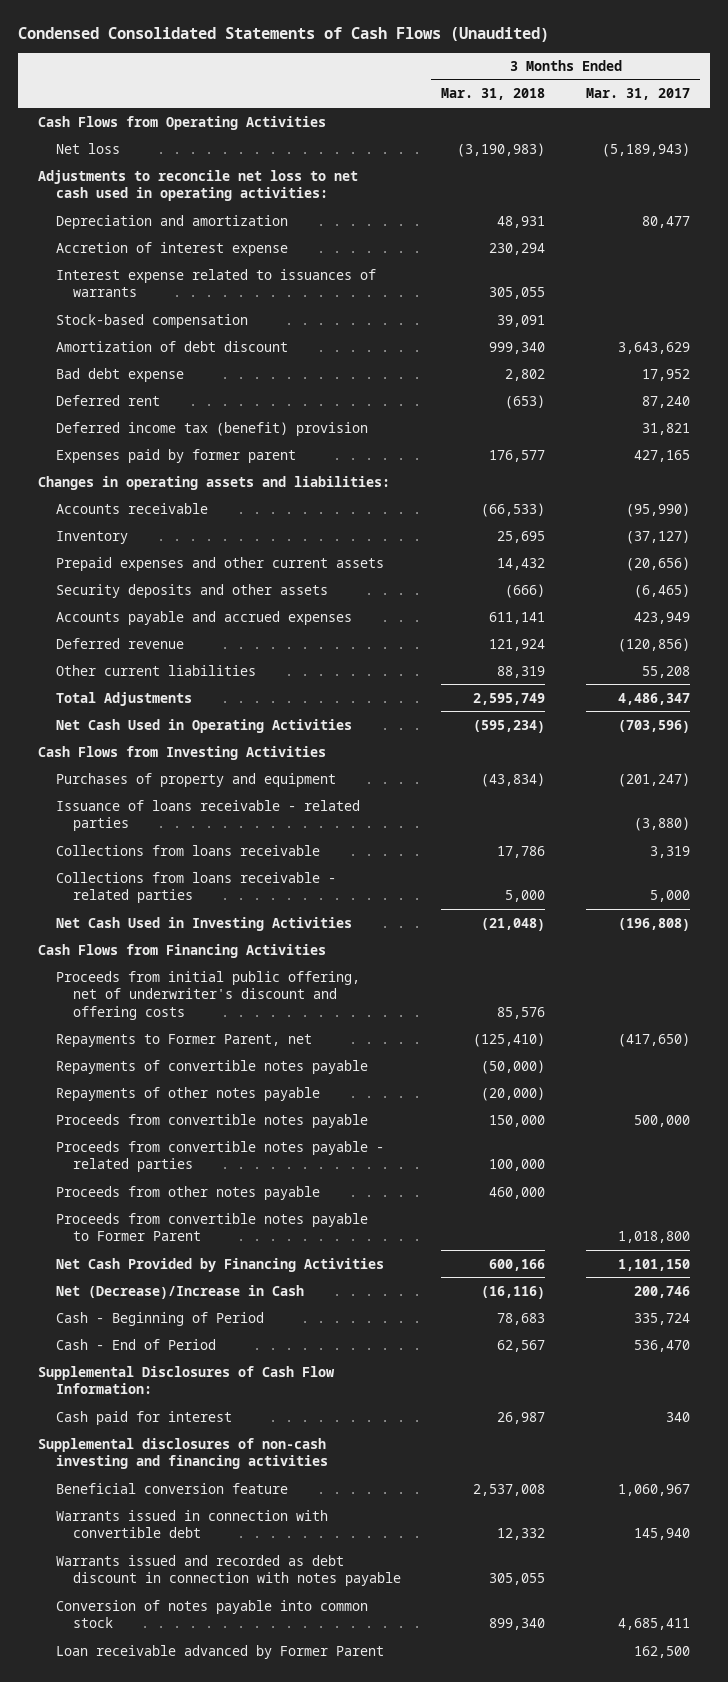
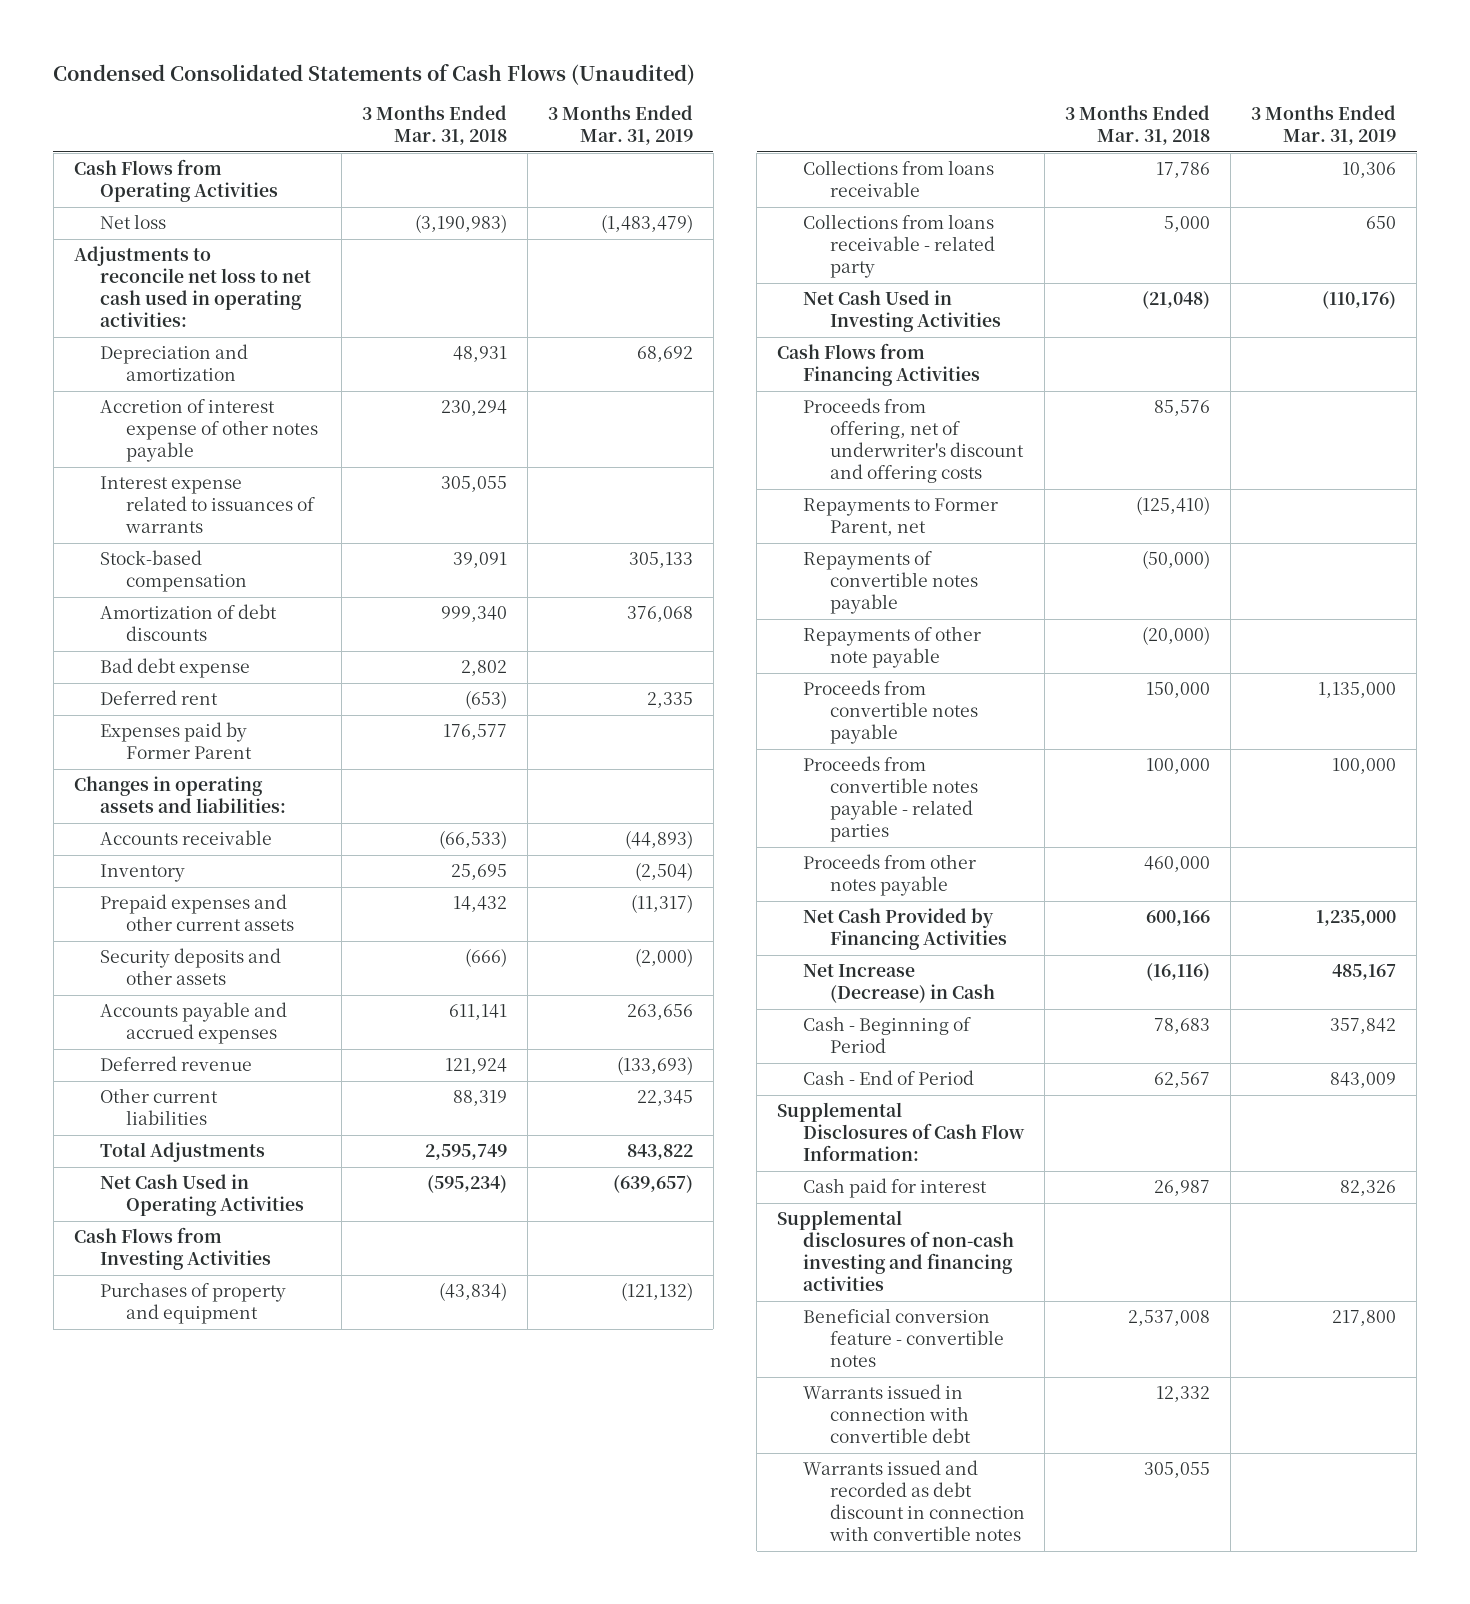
[585,88,690,101] Mar. 31, 2017 -> none
none -> [547,105,693,146] 3 Months Ended Mar. 31, 2019
[55,241,288,256] Accretion of interest expense -> [99,399,319,463] Accretion of interest expense of other notes payable
[55,340,288,352] Amortization of debt discount -> [99,604,277,642] Amortization of debt discounts
[55,421,368,436] Deferred income tax (benefit) provision -> none
[55,448,296,463] Expenses paid by former parent -> [99,722,253,760] Expenses paid by Former Parent
[55,799,360,832] Issuance of loans receivable - related parties -> none
[55,871,336,904] Collections from loans receivable - related parties -> [803,214,995,279] Collections from loans receivable - related party
[55,970,360,1020] Proceeds from initial public offering, net of underwriter's discount and offering costs -> [803,398,1024,484] Proceeds from offering, net of underwriter's discount and offering costs
[55,1086,320,1101] Repayments of other notes payable -> [803,626,982,669] Repayments of other note payable
[55,1212,368,1242] Proceeds from convertible notes payable to Former Parent -> none
[55,1284,304,1299] Net (Decrease)/Increase in Cash -> [803,964,995,1004] Net Increase (Decrease) in Cash
[55,1482,288,1494] Beneficial conversion feature -> [803,1308,1004,1368] Beneficial conversion feature - convertible notes
[55,1599,368,1629] Conversion of notes payable into common stock -> none
[55,1644,384,1659] Loan receivable advanced by Former Parent -> none
[55,1554,402,1587] Warrants issued and recorded as debt discount in connection with notes payable -> [803,1460,1025,1542] Warrants issued and recorded as debt discount in connection with convertible notes

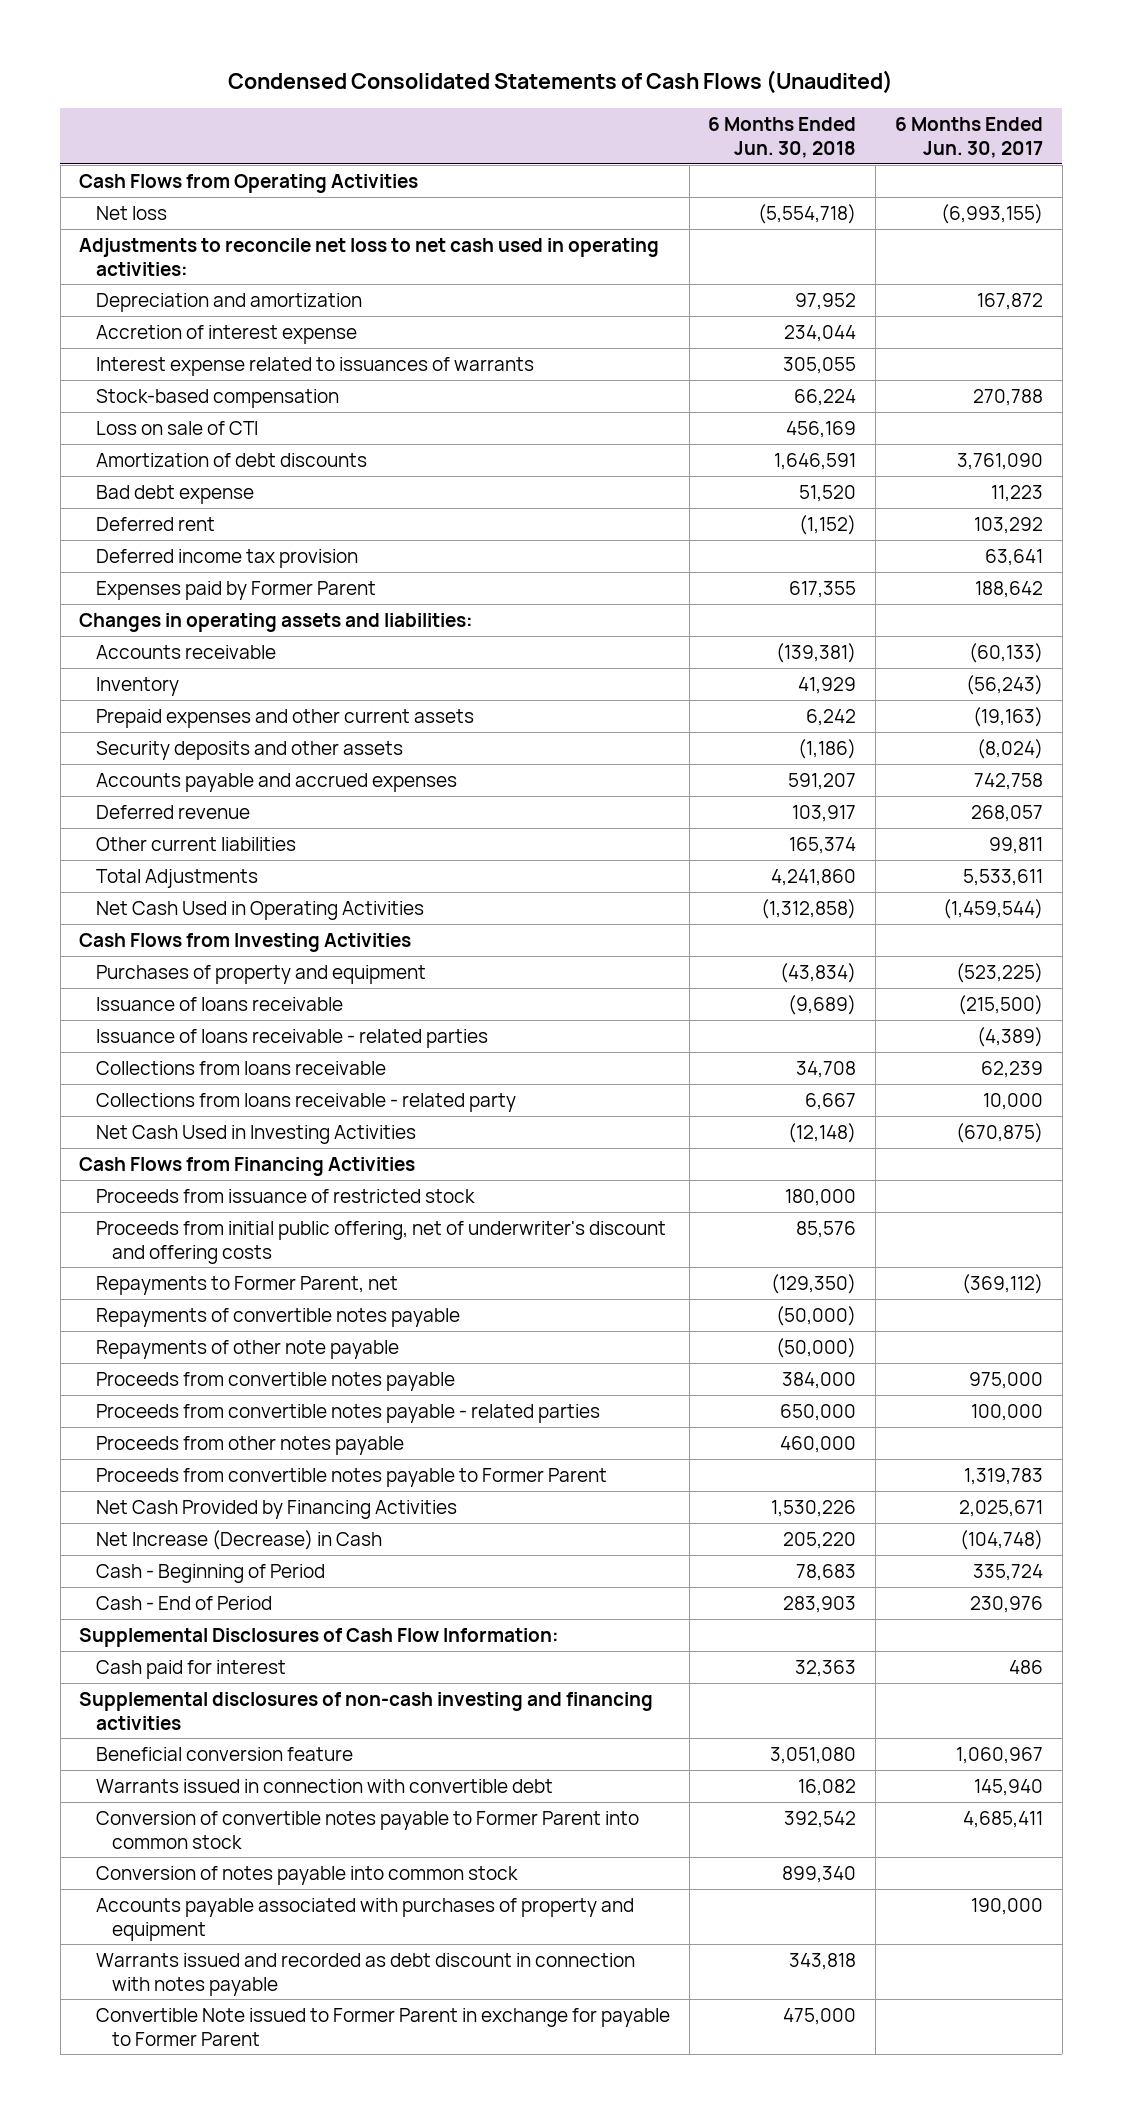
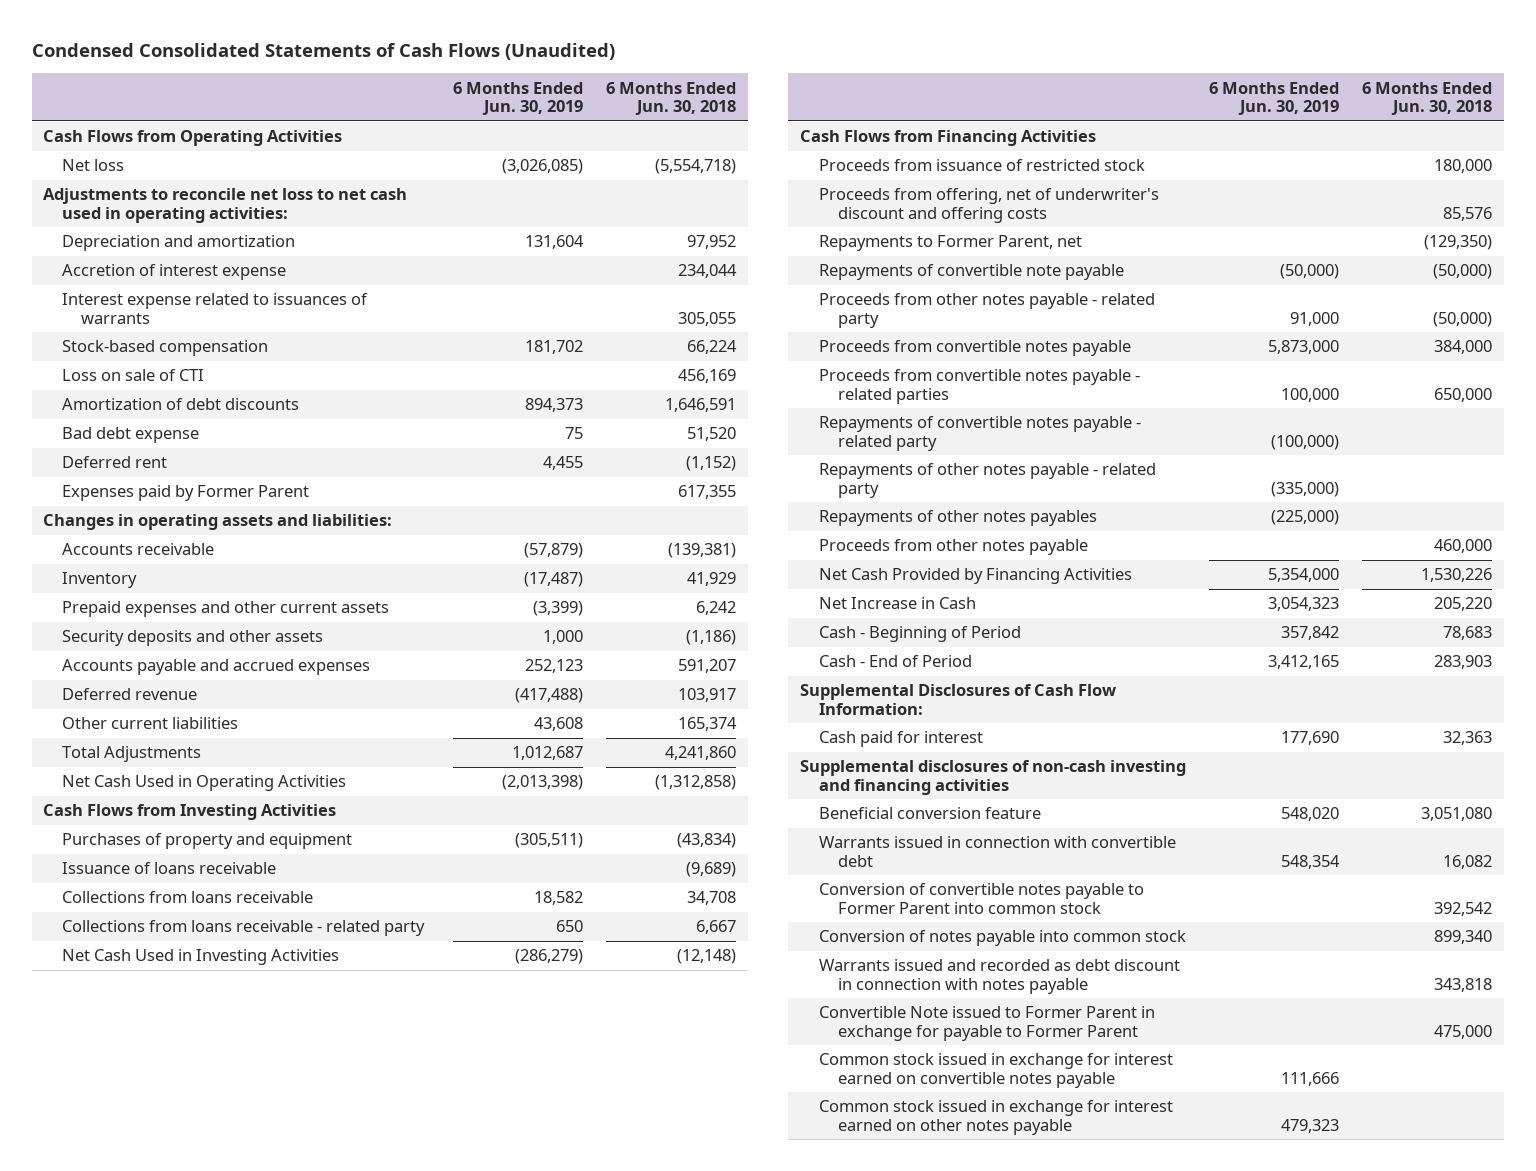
[894,116,1043,158] 6 Months Ended Jun. 30, 2017 -> none
none -> [452,81,583,116] 6 Months Ended Jun. 30, 2019
[95,548,358,568] Deferred income tax provision -> none
[95,1028,488,1048] Issuance of loans receivable - related parties -> none
[95,1220,666,1264] Proceeds from initial public offering, net of underwriter's discount and offering costs -> [818,188,1159,223] Proceeds from offering, net of underwriter's discount and offering costs
[95,1339,399,1359] Repayments of other note payable -> none
[95,1307,460,1327] Repayments of convertible notes payable -> [818,264,1124,281] Repayments of convertible note payable
none -> [818,293,1155,328] Proceeds from other notes payable - related party
none -> [818,416,1141,451] Repayments of convertible notes payable - related party
none -> [818,463,1156,498] Repayments of other notes payable - related party
none -> [818,510,1097,527] Repayments of other notes payables
[95,1467,607,1487] Proceeds from convertible notes payable to Former Parent -> none
[95,1529,382,1550] Net Increase (Decrease) in Cash -> [818,597,976,610] Net Increase in Cash
[95,1897,634,1941] Accounts payable associated with purchases of property and equipment -> none
none -> [818,1053,1173,1088] Common stock issued in exchange for interest earned on convertible notes payable
none -> [818,1100,1173,1135] Common stock issued in exchange for interest earned on other notes payable

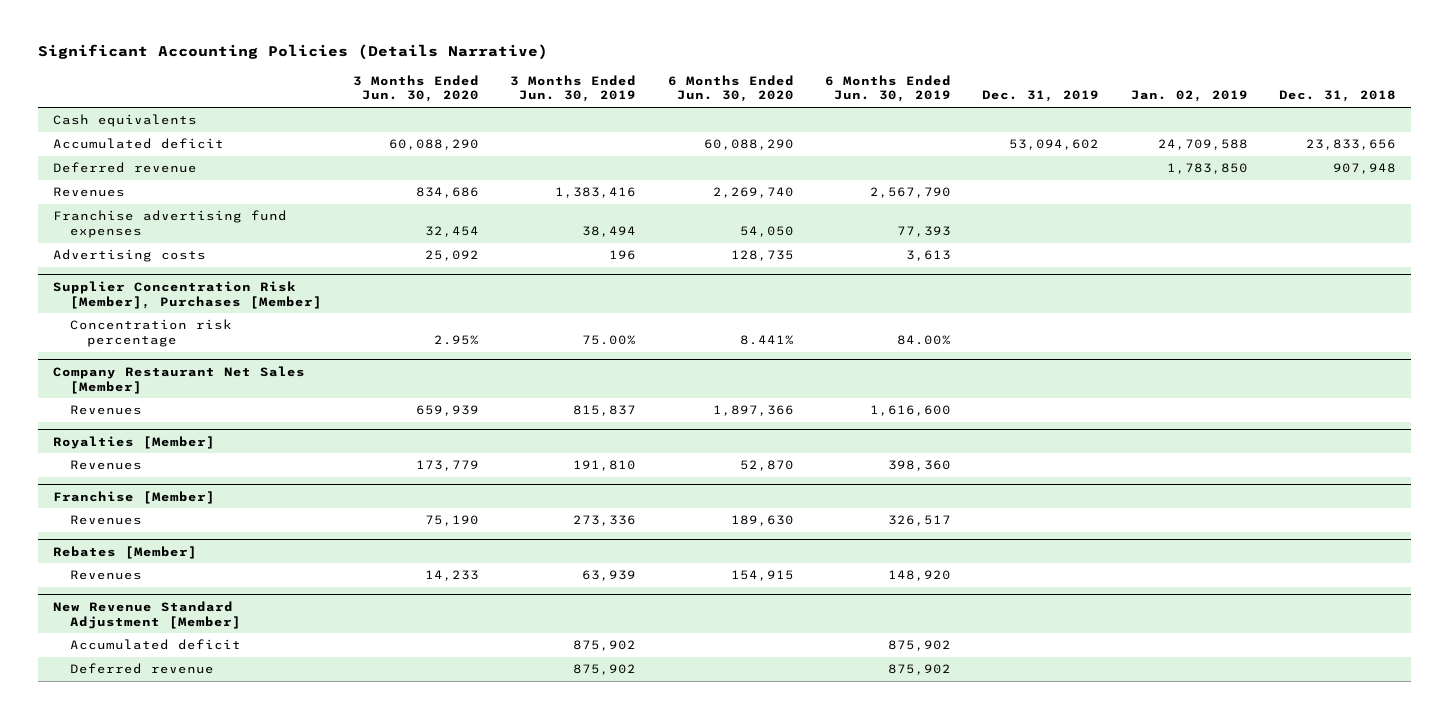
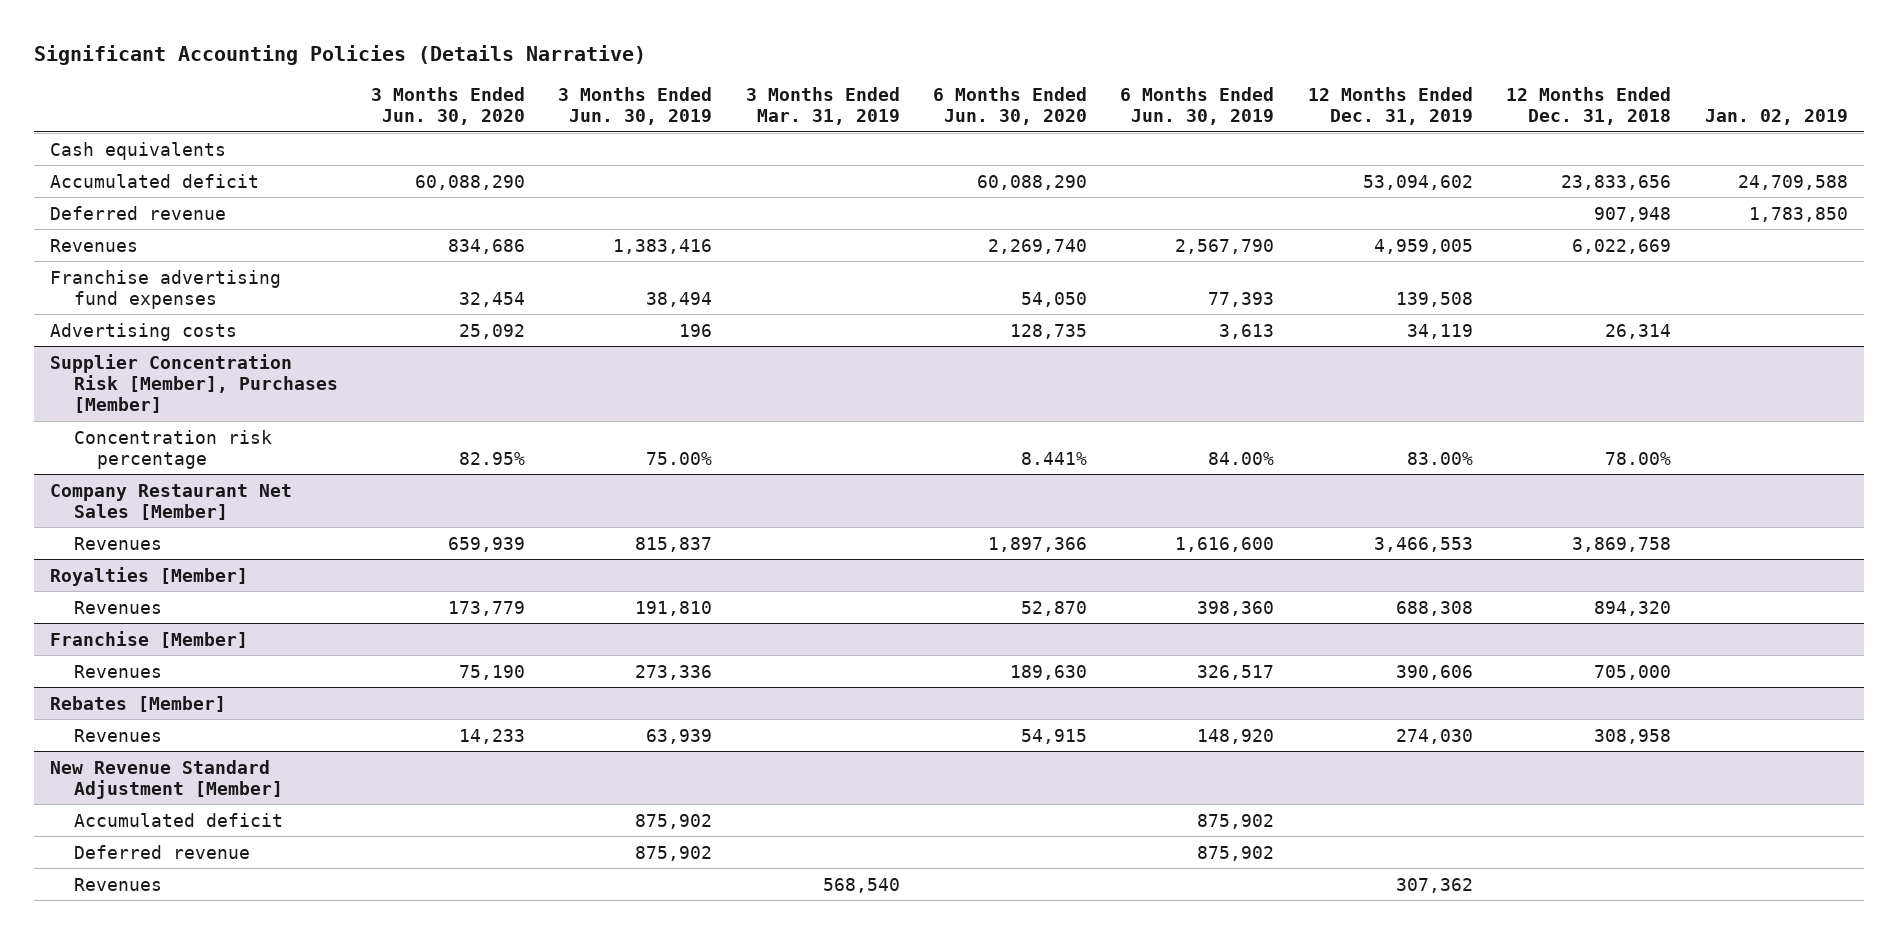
[982,90,1100,103] Dec. 31, 2019 -> none
[1278,90,1396,103] Dec. 31, 2018 -> none
none -> [745,86,900,125] 3 Months Ended Mar. 31, 2019
none -> [1307,86,1473,125] 12 Months Ended Dec. 31, 2019
none -> [1506,86,1672,125] 12 Months Ended Dec. 31, 2018
[434,335,480,346] 2.95% -> [458,451,525,465] 82.95%
[730,570,794,582] 154,915 -> [1021,728,1088,744] 54,915
none -> [73,877,162,891] Revenues

